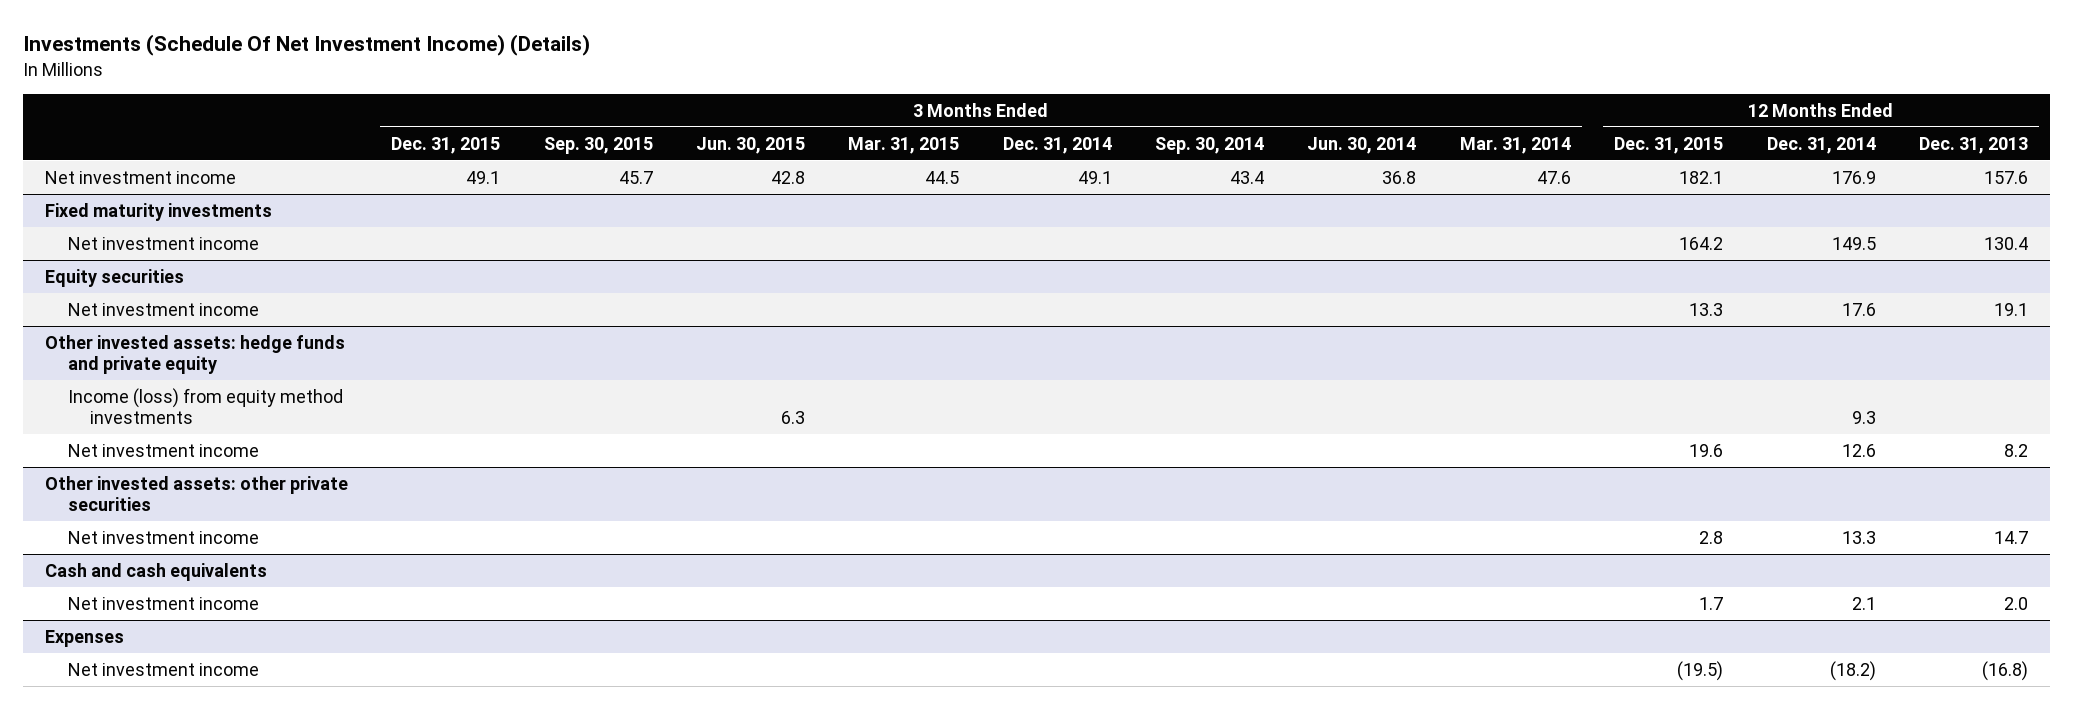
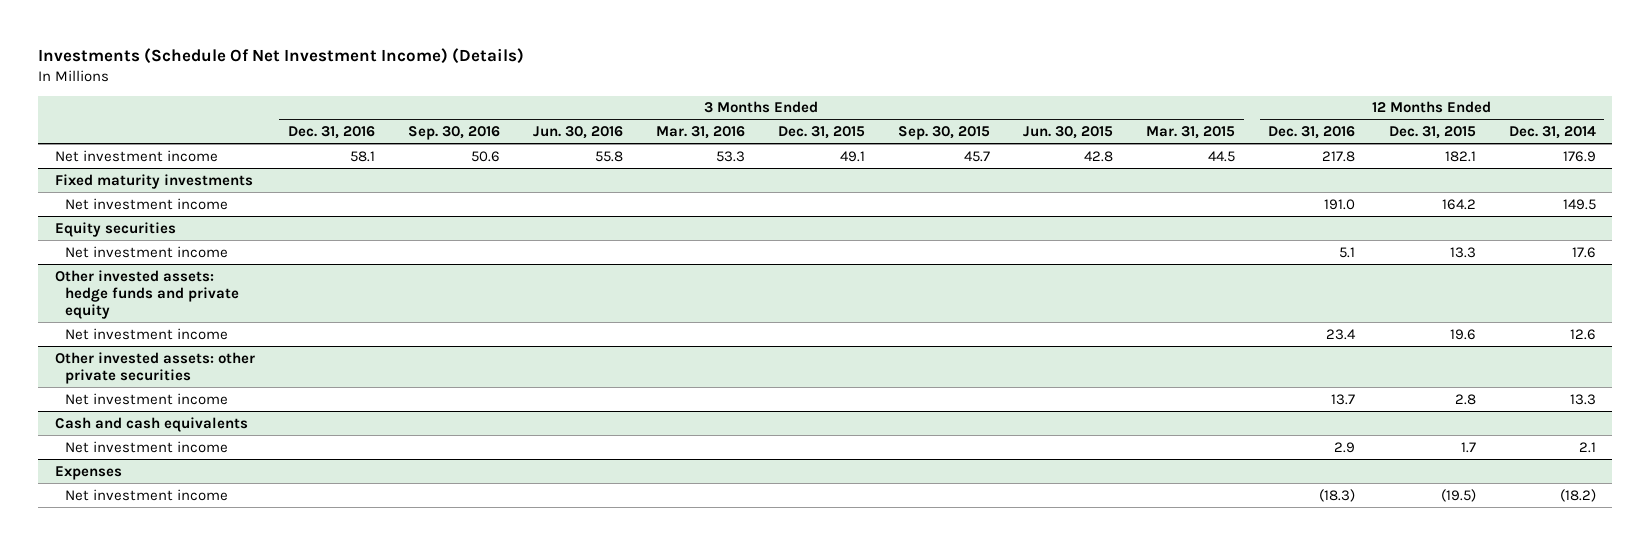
[1002,136,1112,154] Dec. 31, 2014 -> none
[1155,136,1265,154] Sep. 30, 2014 -> none
[1307,136,1417,154] Jun. 30, 2014 -> none
[1459,136,1571,154] Mar. 31, 2014 -> none
[1918,136,2028,154] Dec. 31, 2013 -> none
none -> [287,126,375,140] Dec. 31, 2016
none -> [407,126,500,141] Sep. 30, 2016
none -> [532,126,623,140] Jun. 30, 2016
none -> [655,126,745,140] Mar. 31, 2016
none -> [1268,126,1356,140] Dec. 31, 2016
[67,387,343,424] Income (loss) from equity method investments -> none

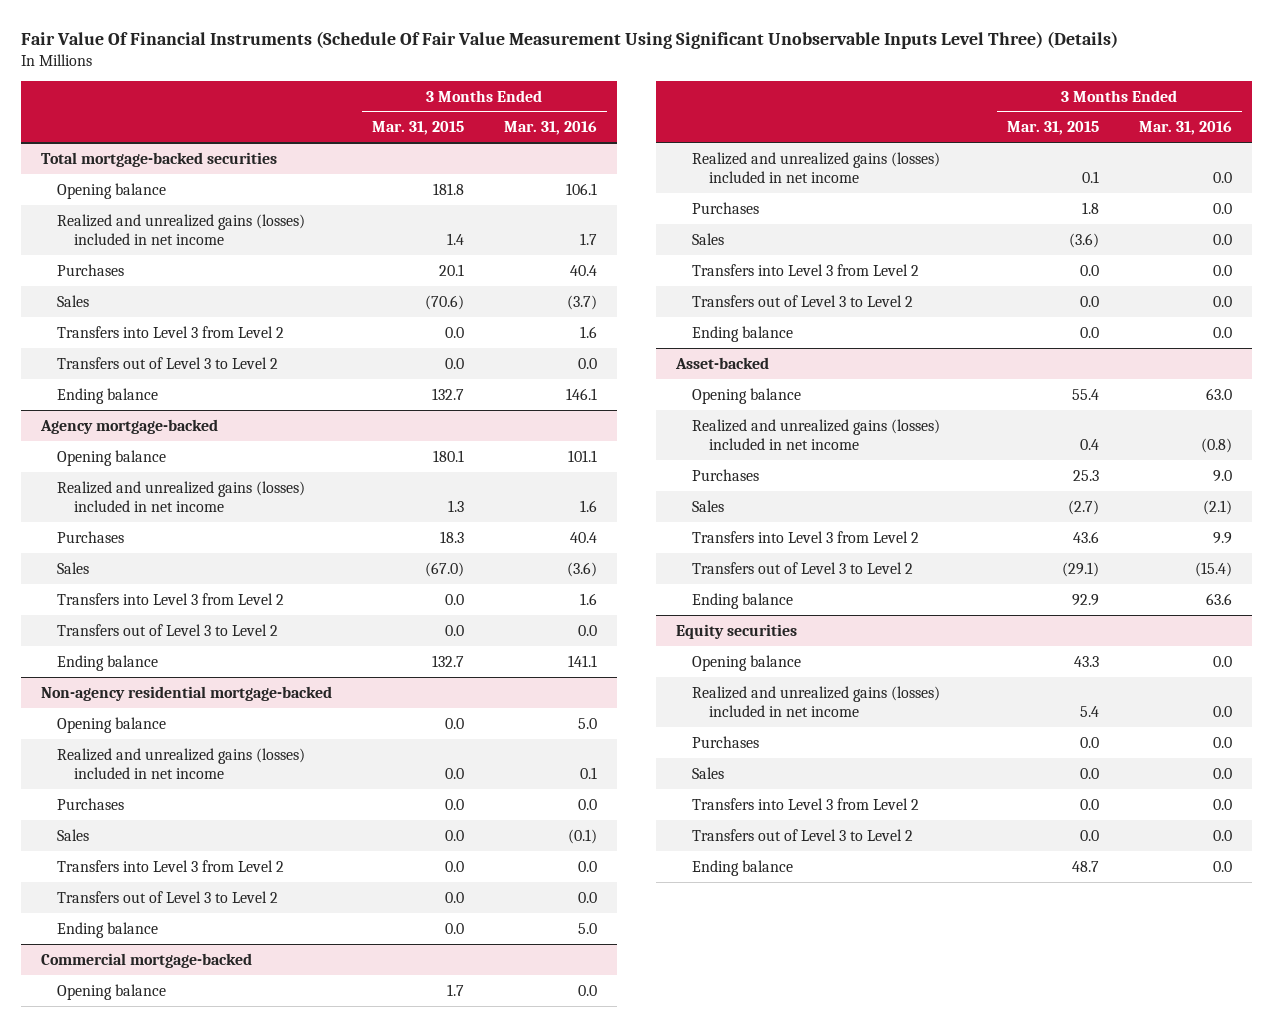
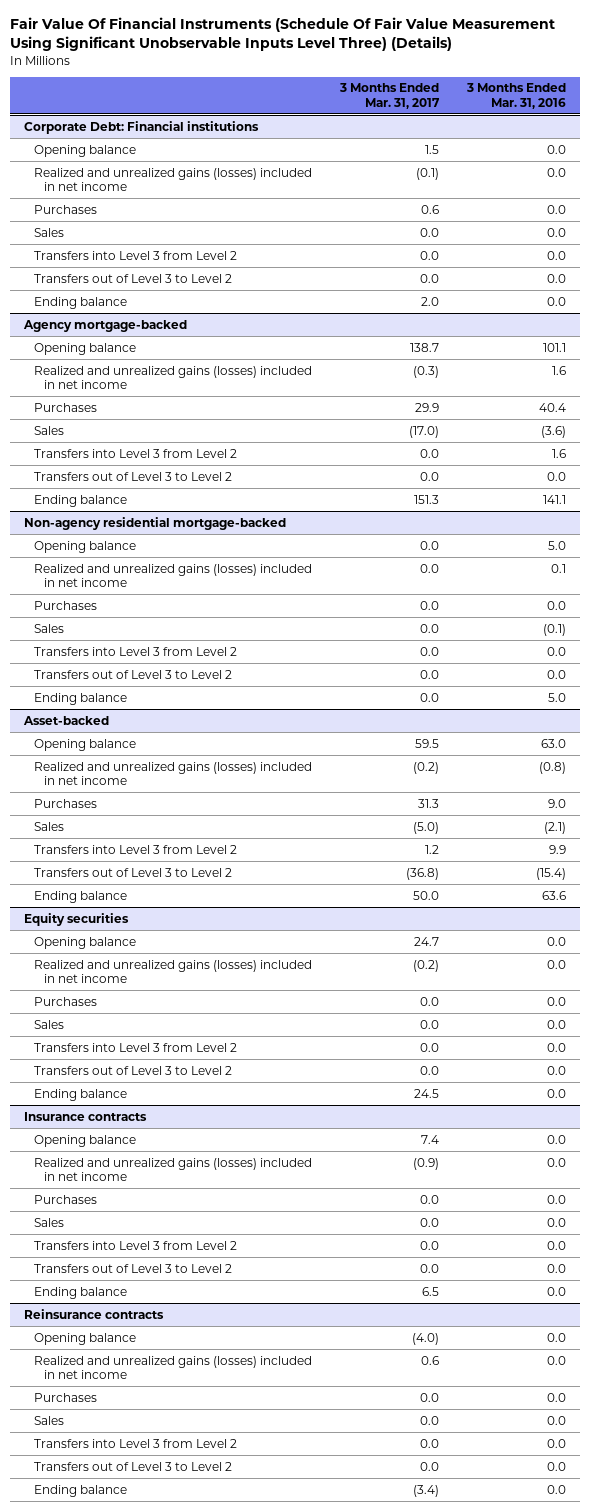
[371,121,464,136] Mar. 31, 2015 -> none
none -> [339,83,441,109] 3 Months Ended Mar. 31, 2017
[40,151,277,167] Total mortgage-backed securities -> none
none -> [24,120,260,134] Corporate Debt: Financial institutions
[565,182,597,195] 106.1 -> [547,144,567,154] 0.0
[579,233,597,246] 1.7 -> [547,167,567,177] 0.0
[569,264,597,276] 40.4 -> [547,204,567,214] 0.0
[566,294,597,310] (3.7) -> [547,227,567,237] 0.0
[579,325,597,338] 1.6 -> [547,250,567,260] 0.0
[565,387,597,400] 146.1 -> [547,296,567,306] 0.0
[40,952,252,968] Commercial mortgage-backed -> none
[57,983,167,1000] Opening balance -> none
[692,151,941,184] Realized and unrealized gains (losses) included in net income -> none
[692,201,760,214] Purchases -> none
[692,232,725,245] Sales -> none
[692,263,920,276] Transfers into Level 3 from Level 2 -> none
[692,294,914,307] Transfers out of Level 3 to Level 2 -> none
[692,325,794,342] Ending balance -> none
none -> [24,1111,148,1121] Insurance contracts
none -> [34,1134,137,1147] Opening balance
none -> [34,1157,313,1182] Realized and unrealized gains (losses) included in net income
none -> [34,1194,98,1204] Purchases
none -> [34,1217,65,1227] Sales
none -> [34,1240,238,1250] Transfers into Level 3 from Level 2
none -> [34,1263,233,1273] Transfers out of Level 3 to Level 2
none -> [34,1286,128,1299] Ending balance
none -> [24,1308,165,1319] Reinsurance contracts
none -> [34,1332,137,1345] Opening balance
none -> [34,1355,313,1380] Realized and unrealized gains (losses) included in net income
none -> [34,1392,98,1402] Purchases
none -> [34,1415,65,1425] Sales
none -> [34,1438,238,1448] Transfers into Level 3 from Level 2
none -> [34,1461,233,1471] Transfers out of Level 3 to Level 2
none -> [34,1484,128,1497] Ending balance

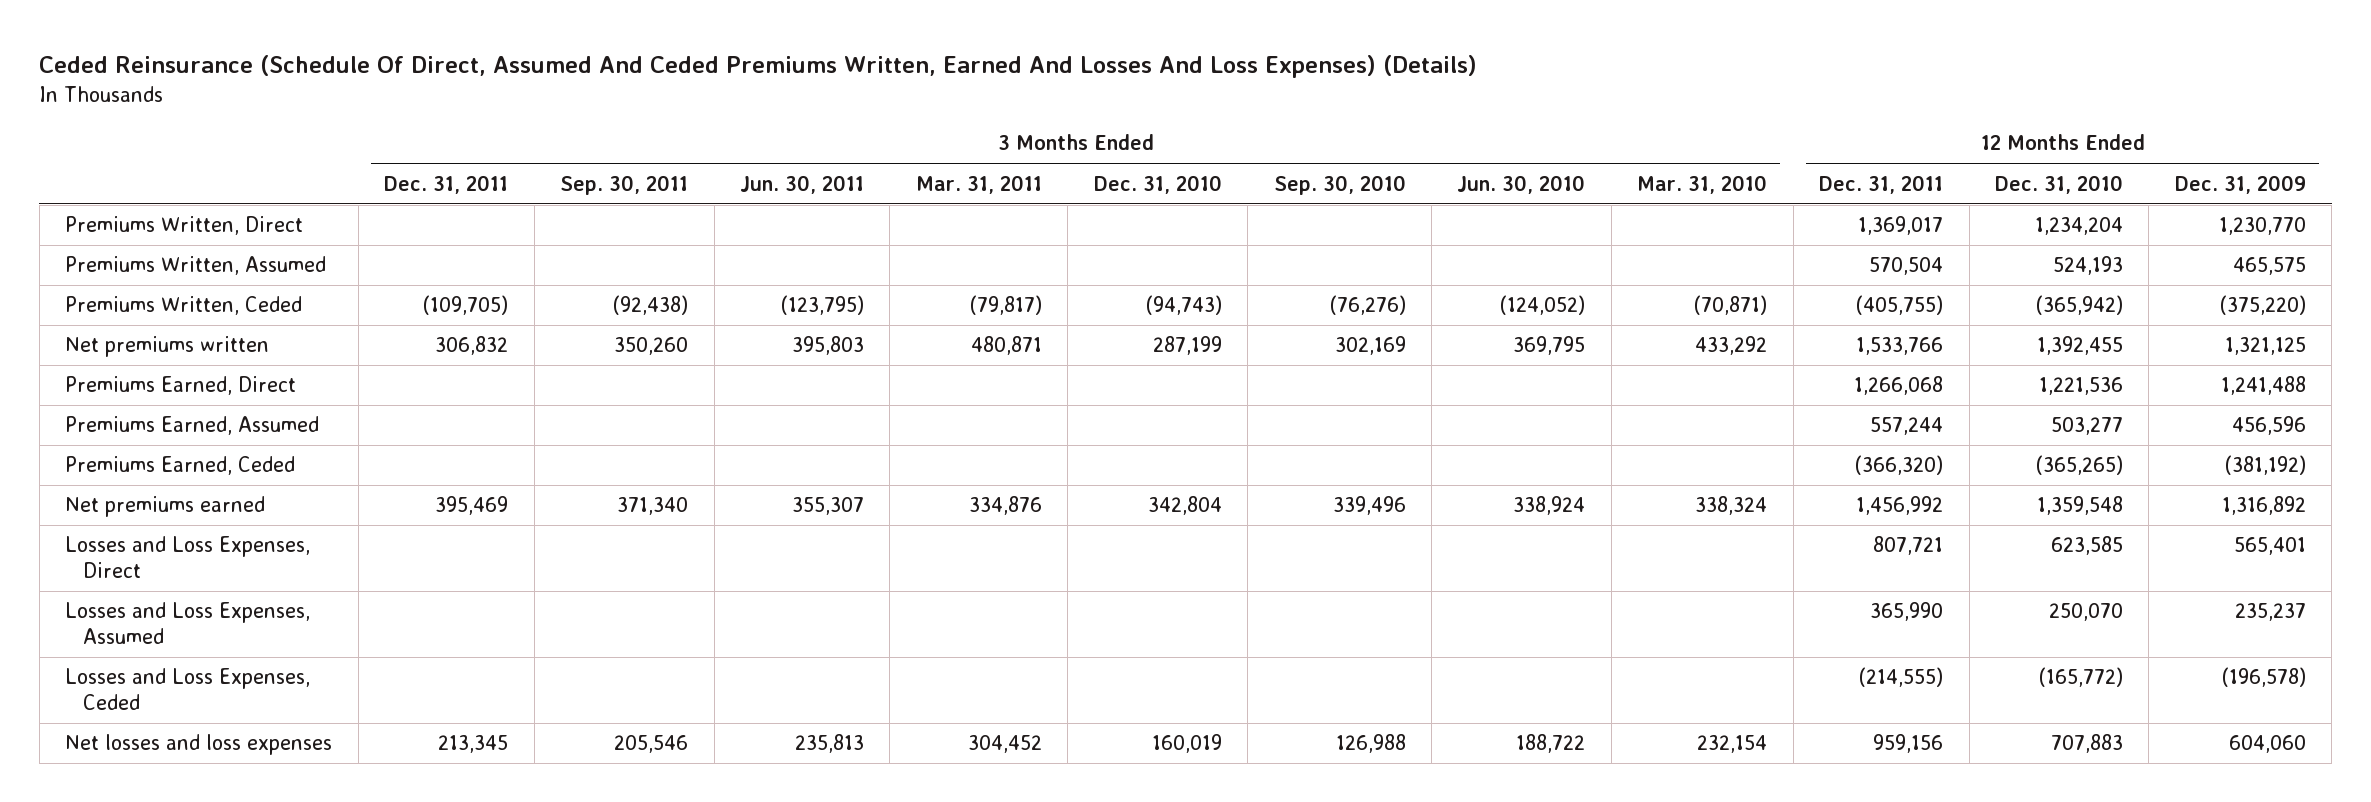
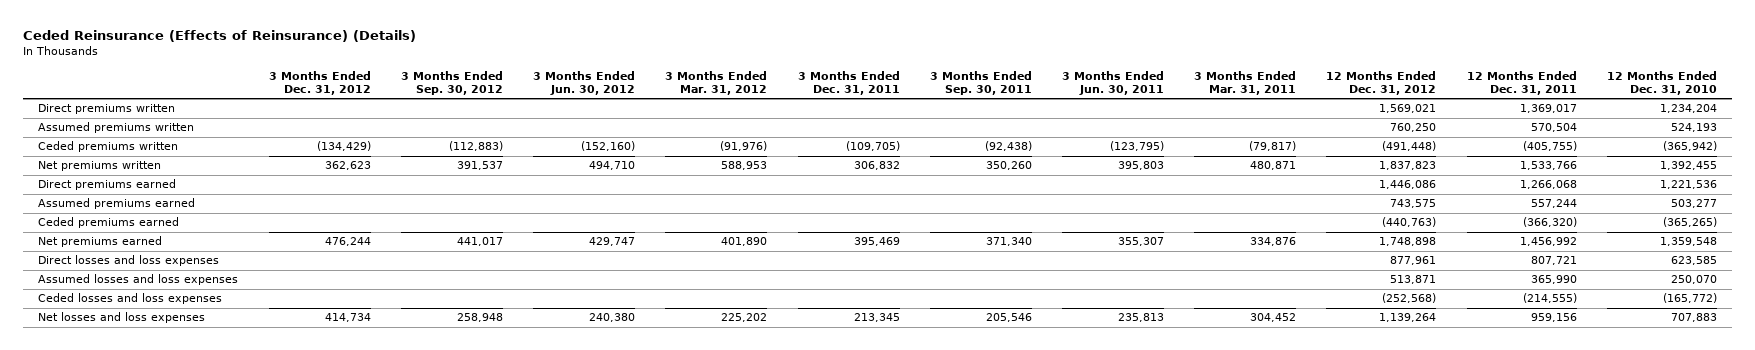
[39,54,1478,78] Ceded Reinsurance (Schedule Of Direct, Assumed And Ceded Premiums Written, Earned And Losses And Loss Expenses) (Details) -> [23,30,417,43] Ceded Reinsurance (Effects of Reinsurance) (Details)
[1093,174,1222,194] Dec. 31, 2010 -> none
[1273,174,1406,195] Sep. 30, 2010 -> none
[1457,174,1586,194] Jun. 30, 2010 -> none
[1637,174,1768,194] Mar. 31, 2010 -> none
[2174,174,2306,194] Dec. 31, 2009 -> none
none -> [268,70,371,95] 3 Months Ended Dec. 31, 2012
none -> [400,70,503,95] 3 Months Ended Sep. 30, 2012
none -> [533,70,636,95] 3 Months Ended Jun. 30, 2012
none -> [665,70,768,95] 3 Months Ended Mar. 31, 2012
none -> [1326,70,1437,95] 12 Months Ended Dec. 31, 2012
[65,216,304,236] Premiums Written, Direct -> [38,104,176,115] Direct premiums written
[65,256,327,276] Premiums Written, Assumed -> [38,122,195,134] Assumed premiums written
[65,296,303,316] Premiums Written, Ceded -> [38,141,179,153] Ceded premiums written
[65,376,297,396] Premiums Earned, Direct -> [38,179,177,191] Direct premiums earned
[65,416,320,436] Premiums Earned, Assumed -> [38,198,196,210] Assumed premiums earned
[65,456,296,476] Premiums Earned, Ceded -> [38,217,180,229] Ceded premiums earned
[65,536,311,579] Losses and Loss Expenses, Direct -> [38,255,220,267] Direct losses and loss expenses
[65,602,311,645] Losses and Loss Expenses, Assumed -> [38,274,239,286] Assumed losses and loss expenses
[65,668,311,711] Losses and Loss Expenses, Ceded -> [38,293,223,305] Ceded losses and loss expenses

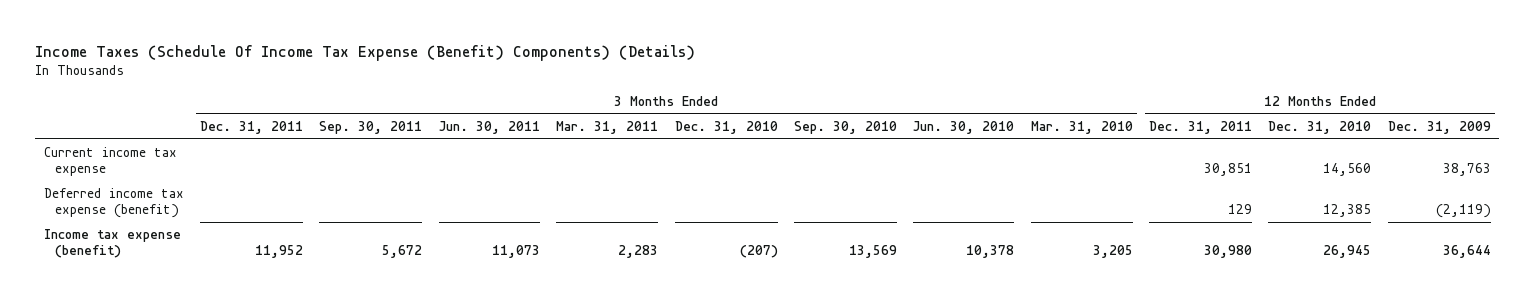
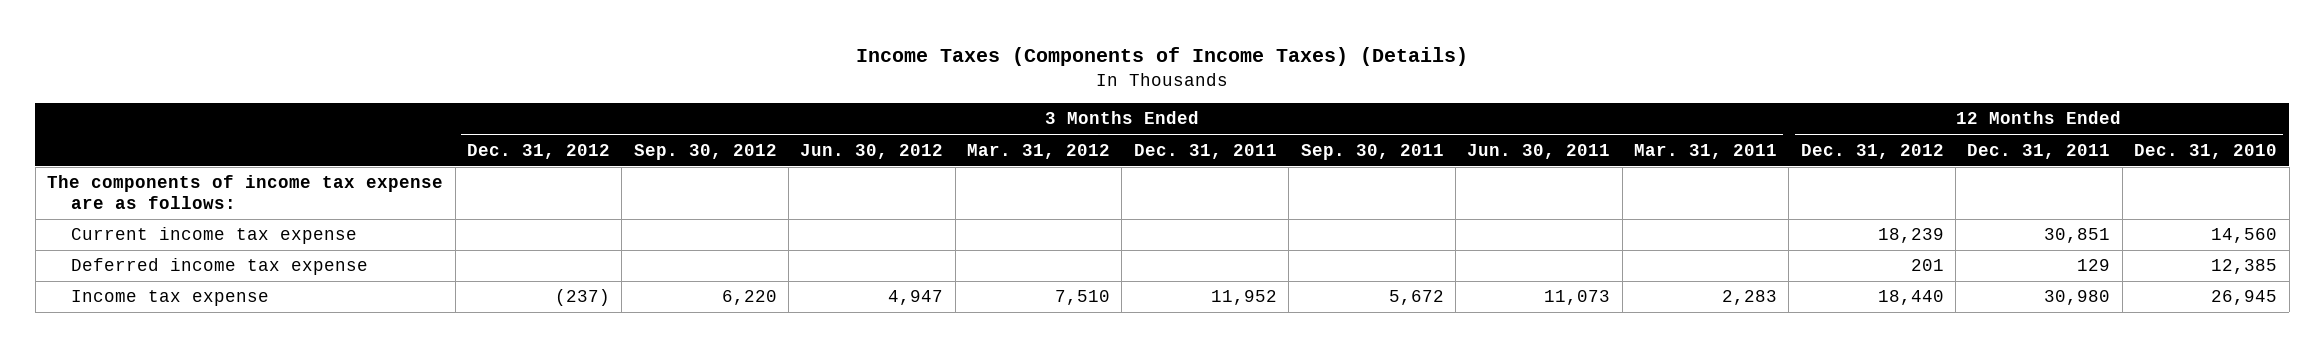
[35,44,696,61] Income Taxes (Schedule Of Income Tax Expense (Benefit) Components) (Details) -> [856,47,1469,67] Income Taxes (Components of Income Taxes) (Details)
[674,120,778,134] Dec. 31, 2010 -> none
[793,120,897,134] Sep. 30, 2010 -> none
[913,120,1015,134] Jun. 30, 2010 -> none
[1030,120,1133,134] Mar. 31, 2010 -> none
[1387,120,1491,134] Dec. 31, 2009 -> none
none -> [466,143,610,159] Dec. 31, 2012
none -> [633,143,777,160] Sep. 30, 2012
none -> [800,143,944,159] Jun. 30, 2012
none -> [967,143,1111,159] Mar. 31, 2012
none -> [1800,143,1944,159] Dec. 31, 2012
none -> [47,175,444,210] The components of income tax expense are as follows:
[43,188,184,219] Deferred income tax expense (benefit) -> [70,258,368,276] Deferred income tax expense
[43,229,181,259] Income tax expense (benefit) -> [70,290,269,307] Income tax expense

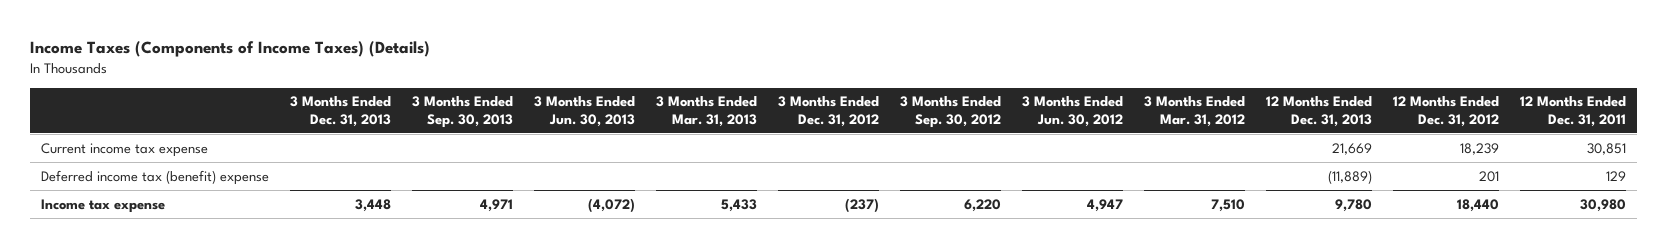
[1133,143,1277,159] Dec. 31, 2011 -> none
[1300,143,1444,160] Sep. 30, 2011 -> none
[1467,143,1611,159] Jun. 30, 2011 -> none
[1633,143,1777,159] Mar. 31, 2011 -> none
[2134,143,2278,159] Dec. 31, 2010 -> none
none -> [289,96,391,127] 3 Months Ended Dec. 31, 2013
none -> [411,96,513,128] 3 Months Ended Sep. 30, 2013
none -> [533,96,635,127] 3 Months Ended Jun. 30, 2013
none -> [655,96,757,127] 3 Months Ended Mar. 31, 2013
none -> [1266,96,1373,127] 12 Months Ended Dec. 31, 2013
[47,175,444,210] The components of income tax expense are as follows: -> none
[70,258,368,276] Deferred income tax expense -> [40,169,269,185] Deferred income tax (benefit) expense

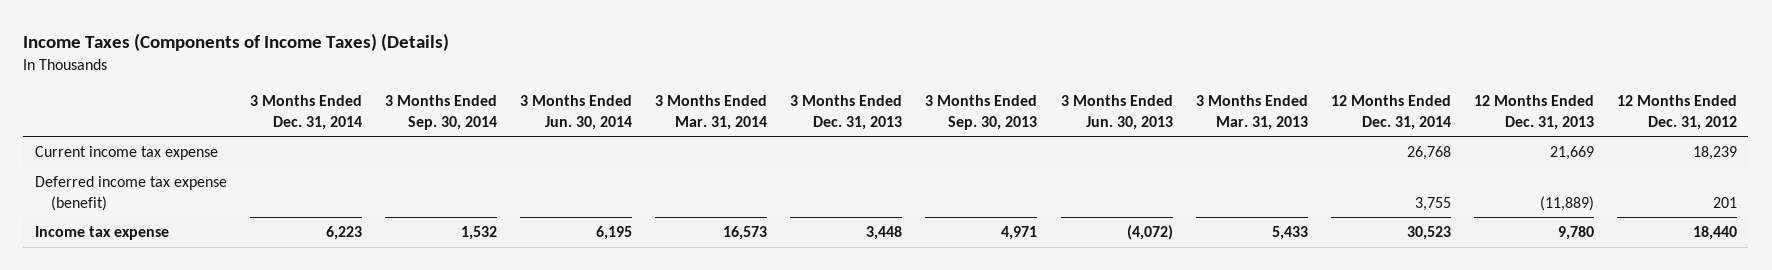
[777,96,879,127] 3 Months Ended Dec. 31, 2012 -> none
[899,96,1001,128] 3 Months Ended Sep. 30, 2012 -> none
[1021,96,1123,127] 3 Months Ended Jun. 30, 2012 -> none
[1143,96,1245,127] 3 Months Ended Mar. 31, 2012 -> none
[1520,96,1627,127] 12 Months Ended Dec. 31, 2011 -> none
none -> [249,94,362,130] 3 Months Ended Dec. 31, 2014
none -> [385,94,498,130] 3 Months Ended Sep. 30, 2014
none -> [520,94,633,130] 3 Months Ended Jun. 30, 2014
none -> [655,94,768,130] 3 Months Ended Mar. 31, 2014
none -> [1330,94,1451,130] 12 Months Ended Dec. 31, 2014
[40,169,269,185] Deferred income tax (benefit) expense -> [34,176,227,211] Deferred income tax expense (benefit)

